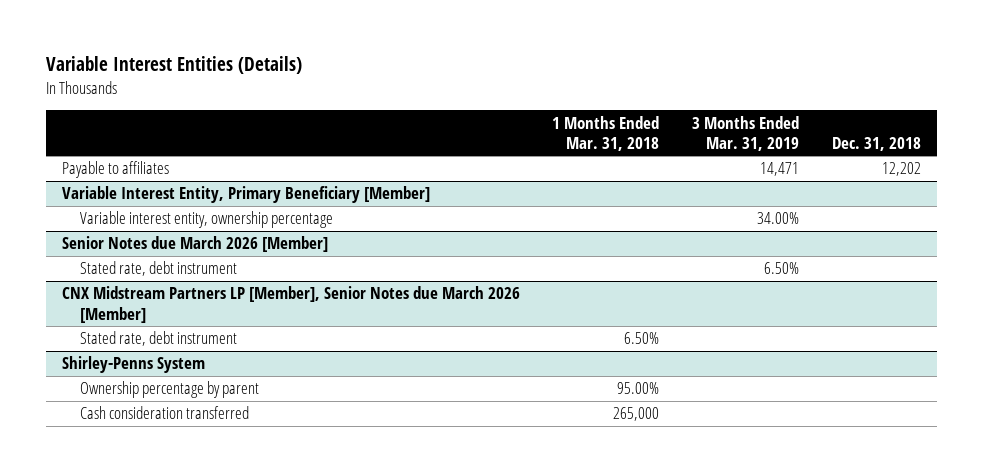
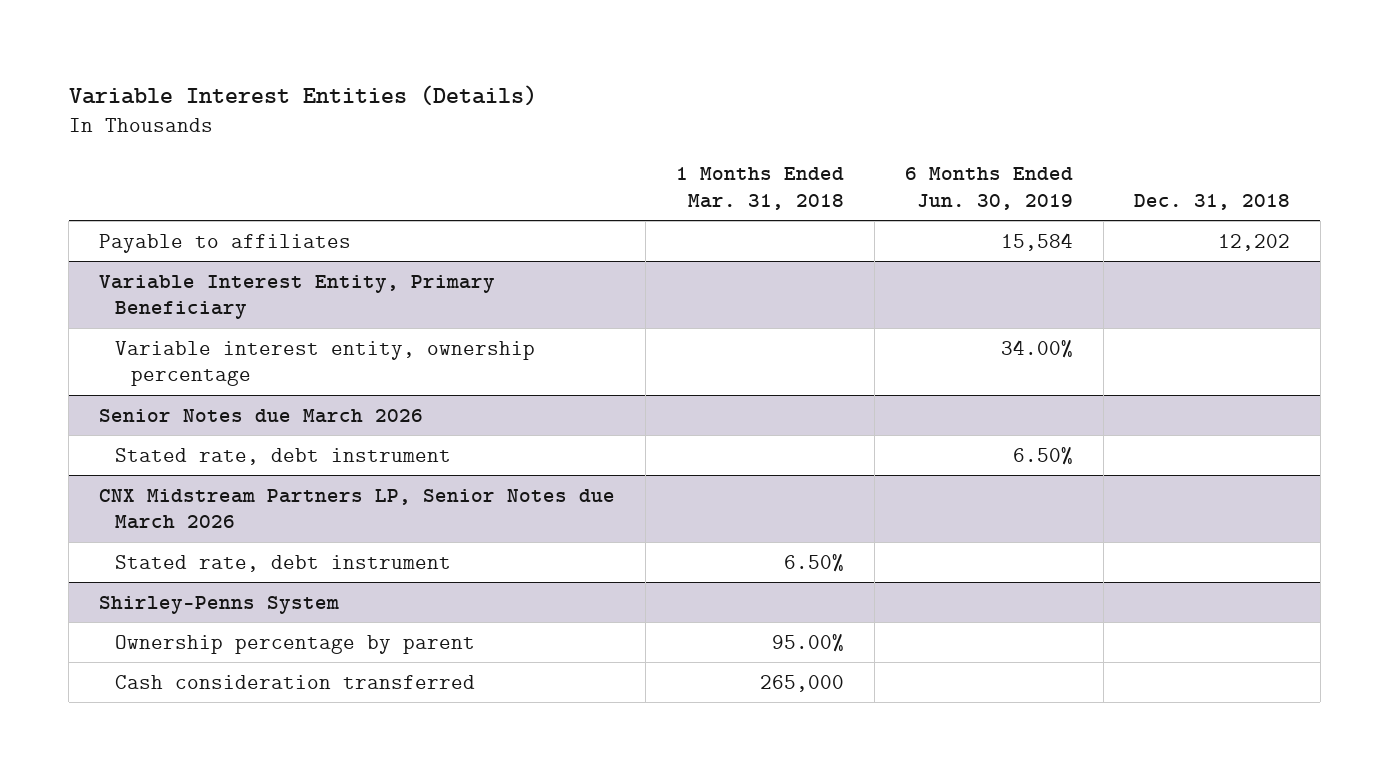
[691,115,799,151] 3 Months Ended Mar. 31, 2019 -> none
none -> [905,167,1074,210] 6 Months Ended Jun. 30, 2019
[61,186,430,204] Variable Interest Entity, Primary Beneficiary [Member] -> [99,274,496,320] Variable Interest Entity, Primary Beneficiary
[61,236,328,253] Senior Notes due March 2026 [Member] -> [99,408,424,423] Senior Notes due March 2026
[61,286,520,323] CNX Midstream Partners LP [Member], Senior Notes due March 2026 [Member] -> [99,488,616,530] CNX Midstream Partners LP, Senior Notes due March 2026

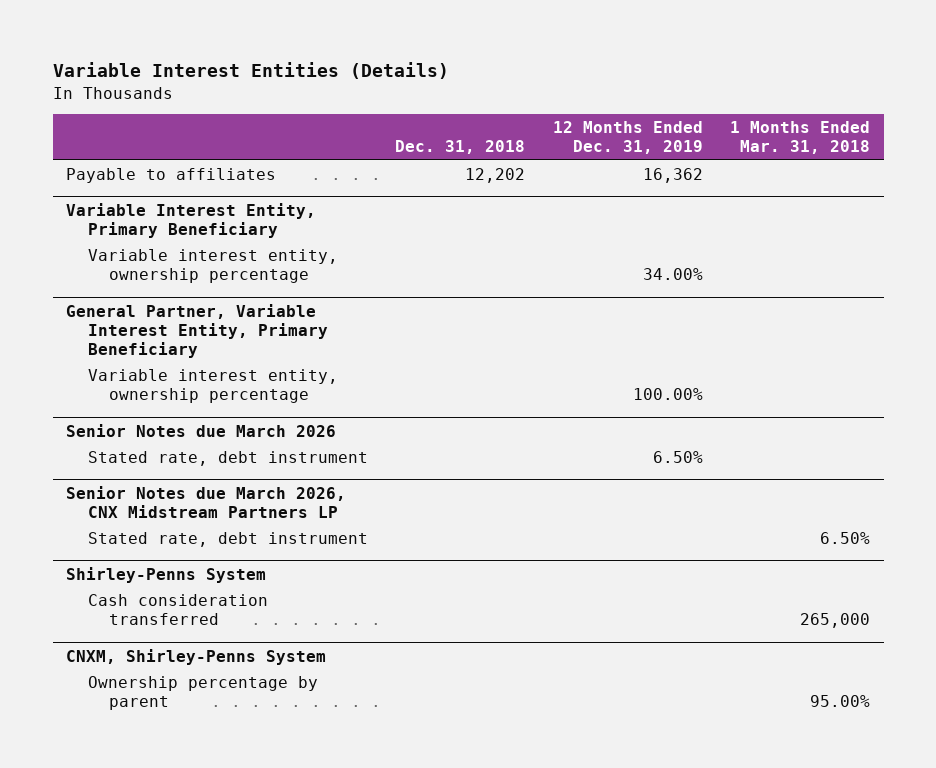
[905,167,1074,210] 6 Months Ended Jun. 30, 2019 -> none
none -> [552,121,703,155] 12 Months Ended Dec. 31, 2019
none -> [66,303,328,358] General Partner, Variable Interest Entity, Primary Beneficiary
none -> [87,368,338,404] Variable interest entity, ownership percentage
[99,488,616,530] CNX Midstream Partners LP, Senior Notes due March 2026 -> [66,485,347,518] Senior Notes due March 2026, CNX Midstream Partners LP
[115,634,476,654] Ownership percentage by parent -> none
none -> [66,648,327,665] CNXM, Shirley-Penns System
none -> [87,675,318,711] Ownership percentage by parent

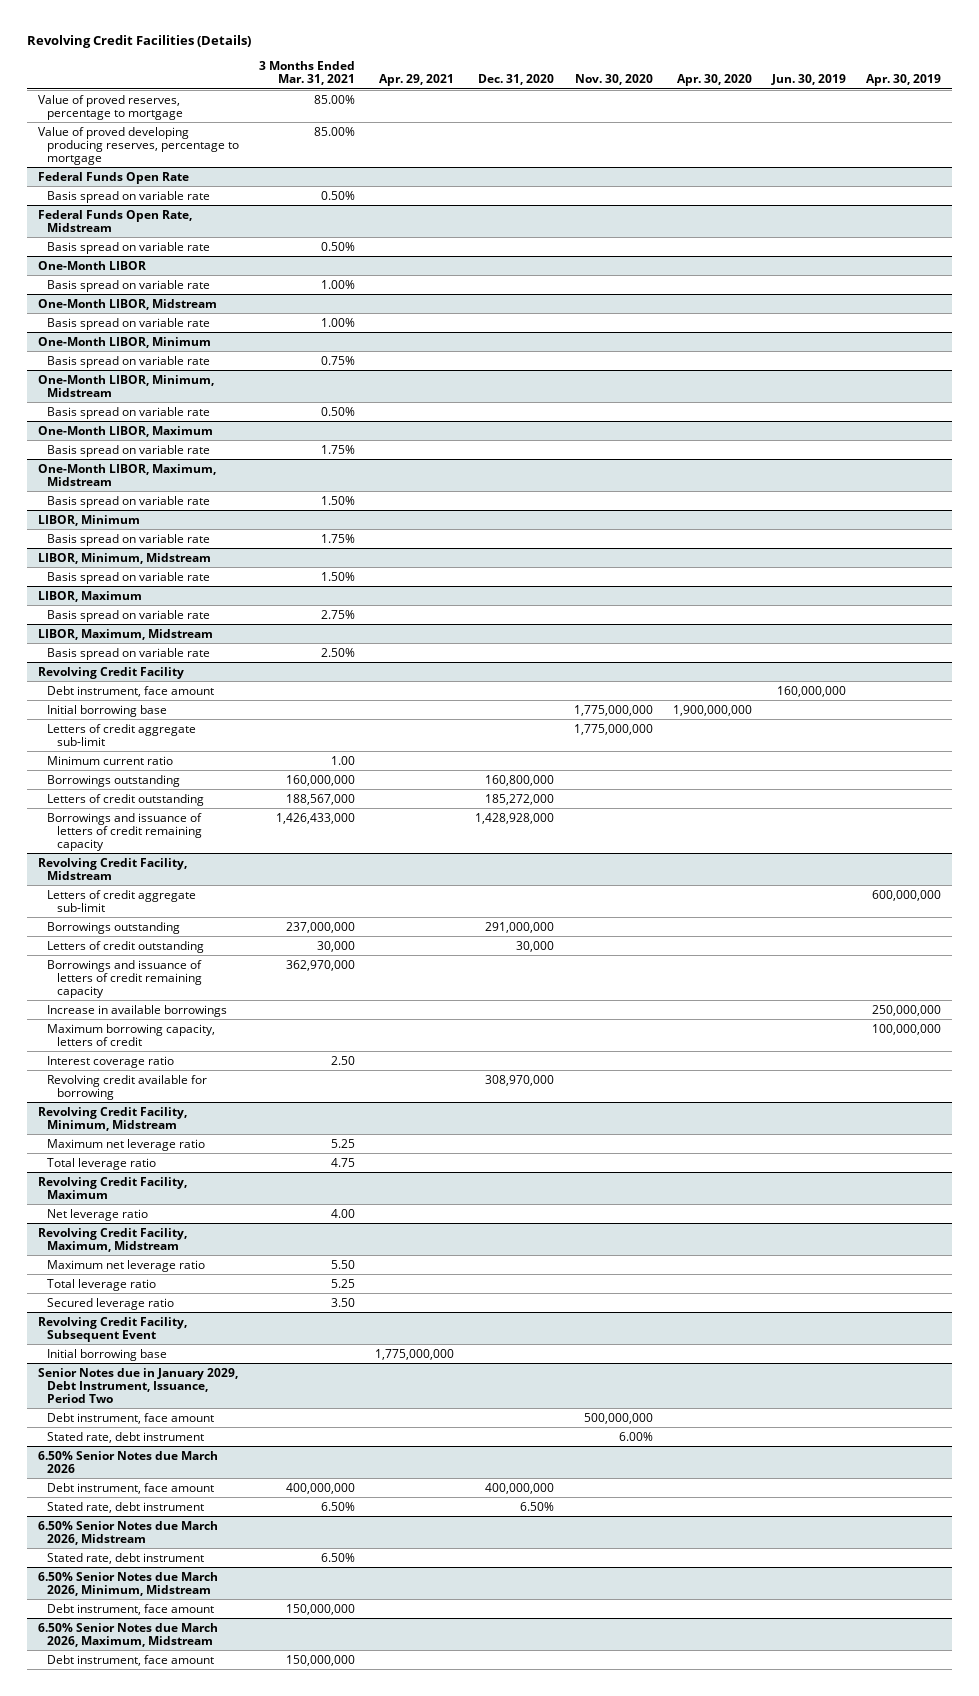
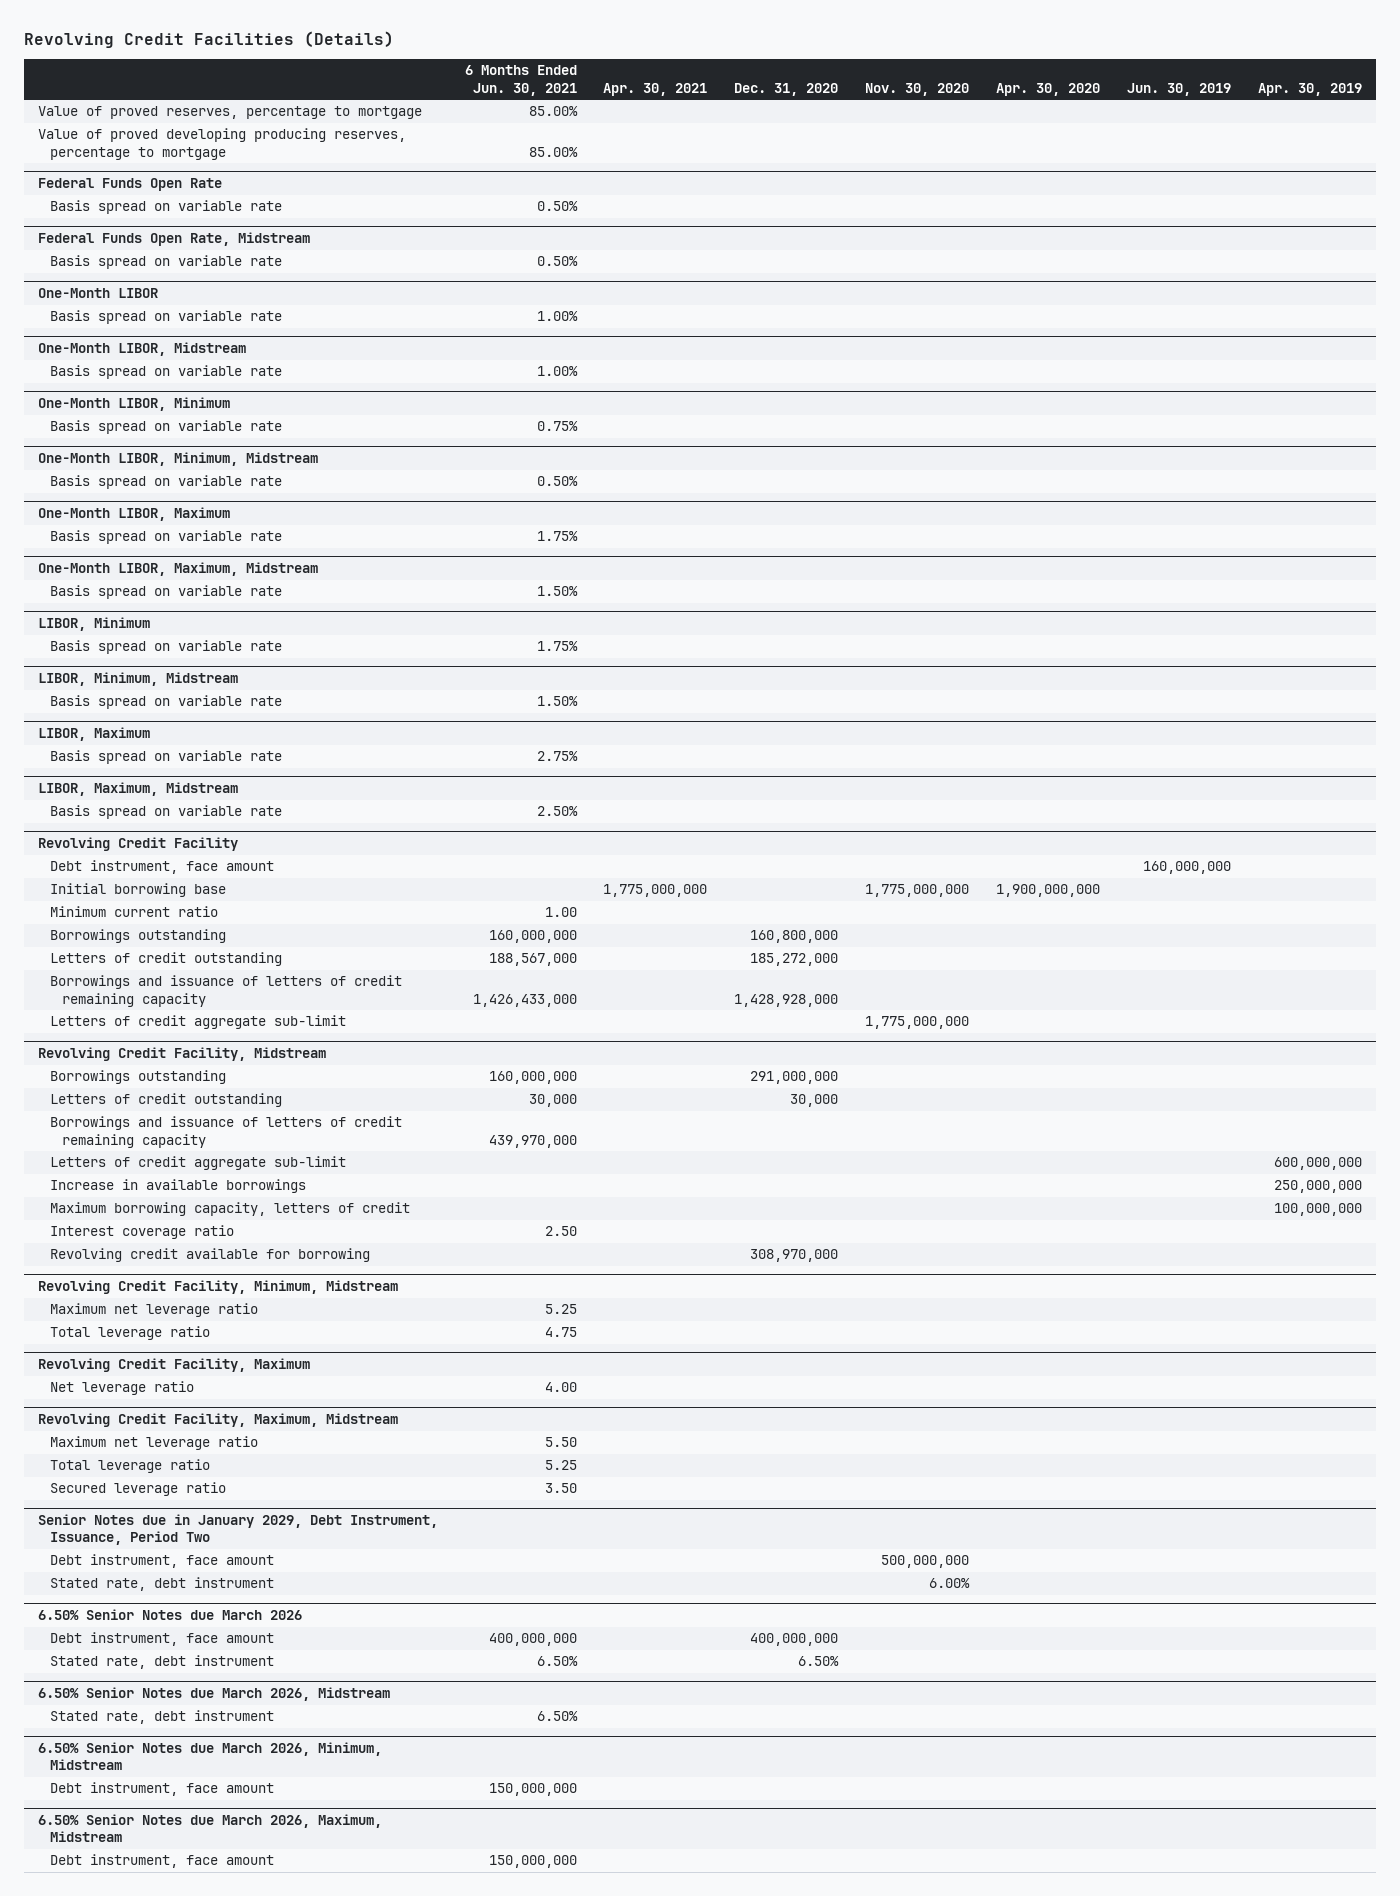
[259,61,356,86] 3 Months Ended Mar. 31, 2021 -> none
[379,74,455,87] Apr. 29, 2021 -> none
none -> [464,65,577,96] 6 Months Ended Jun. 30, 2021
none -> [603,82,708,96] Apr. 30, 2021
[47,723,197,746] Letters of credit aggregate sub-limit -> [49,1015,346,1030] Letters of credit aggregate sub-limit
[47,889,197,912] Letters of credit aggregate sub-limit -> [49,1156,346,1171] Letters of credit aggregate sub-limit
[37,1316,187,1342] Revolving Credit Facility, Subsequent Event -> none
[47,1348,168,1361] Initial borrowing base -> none

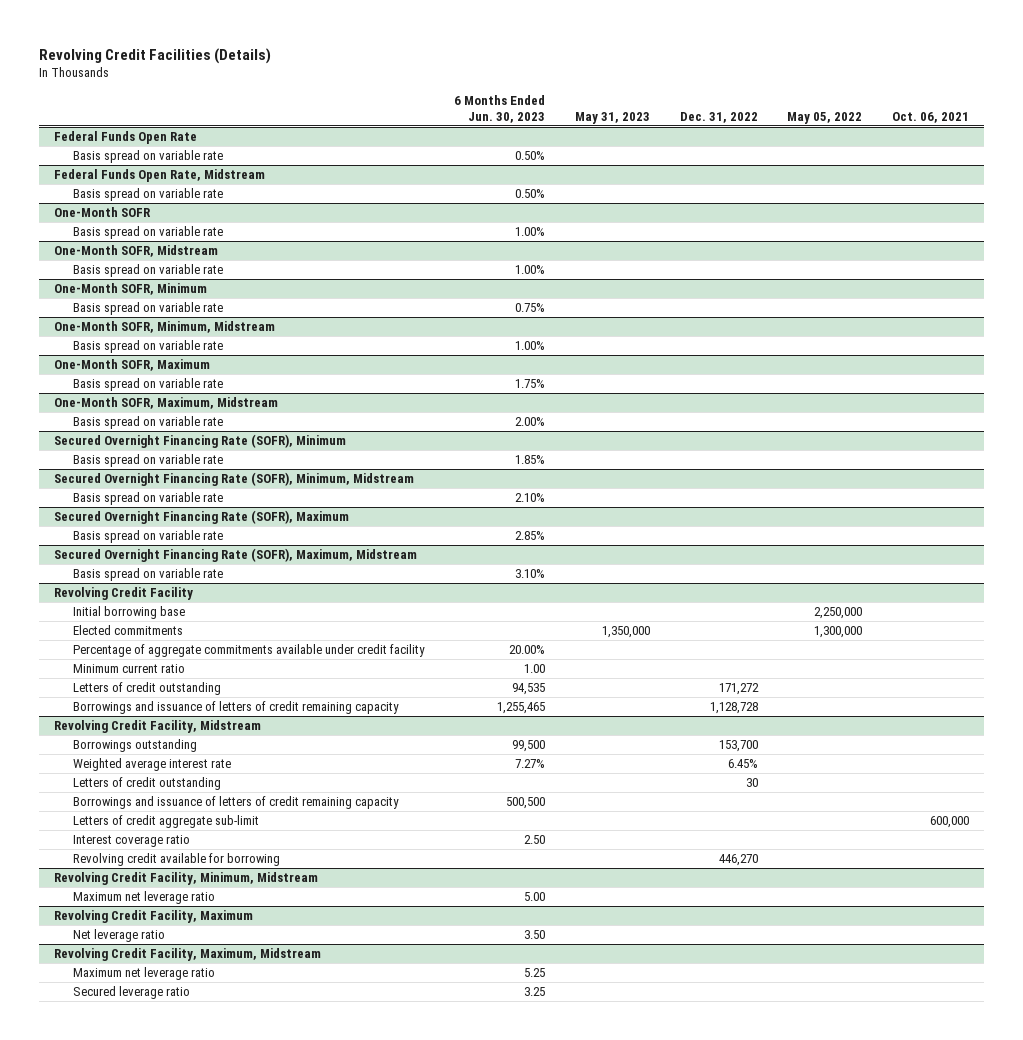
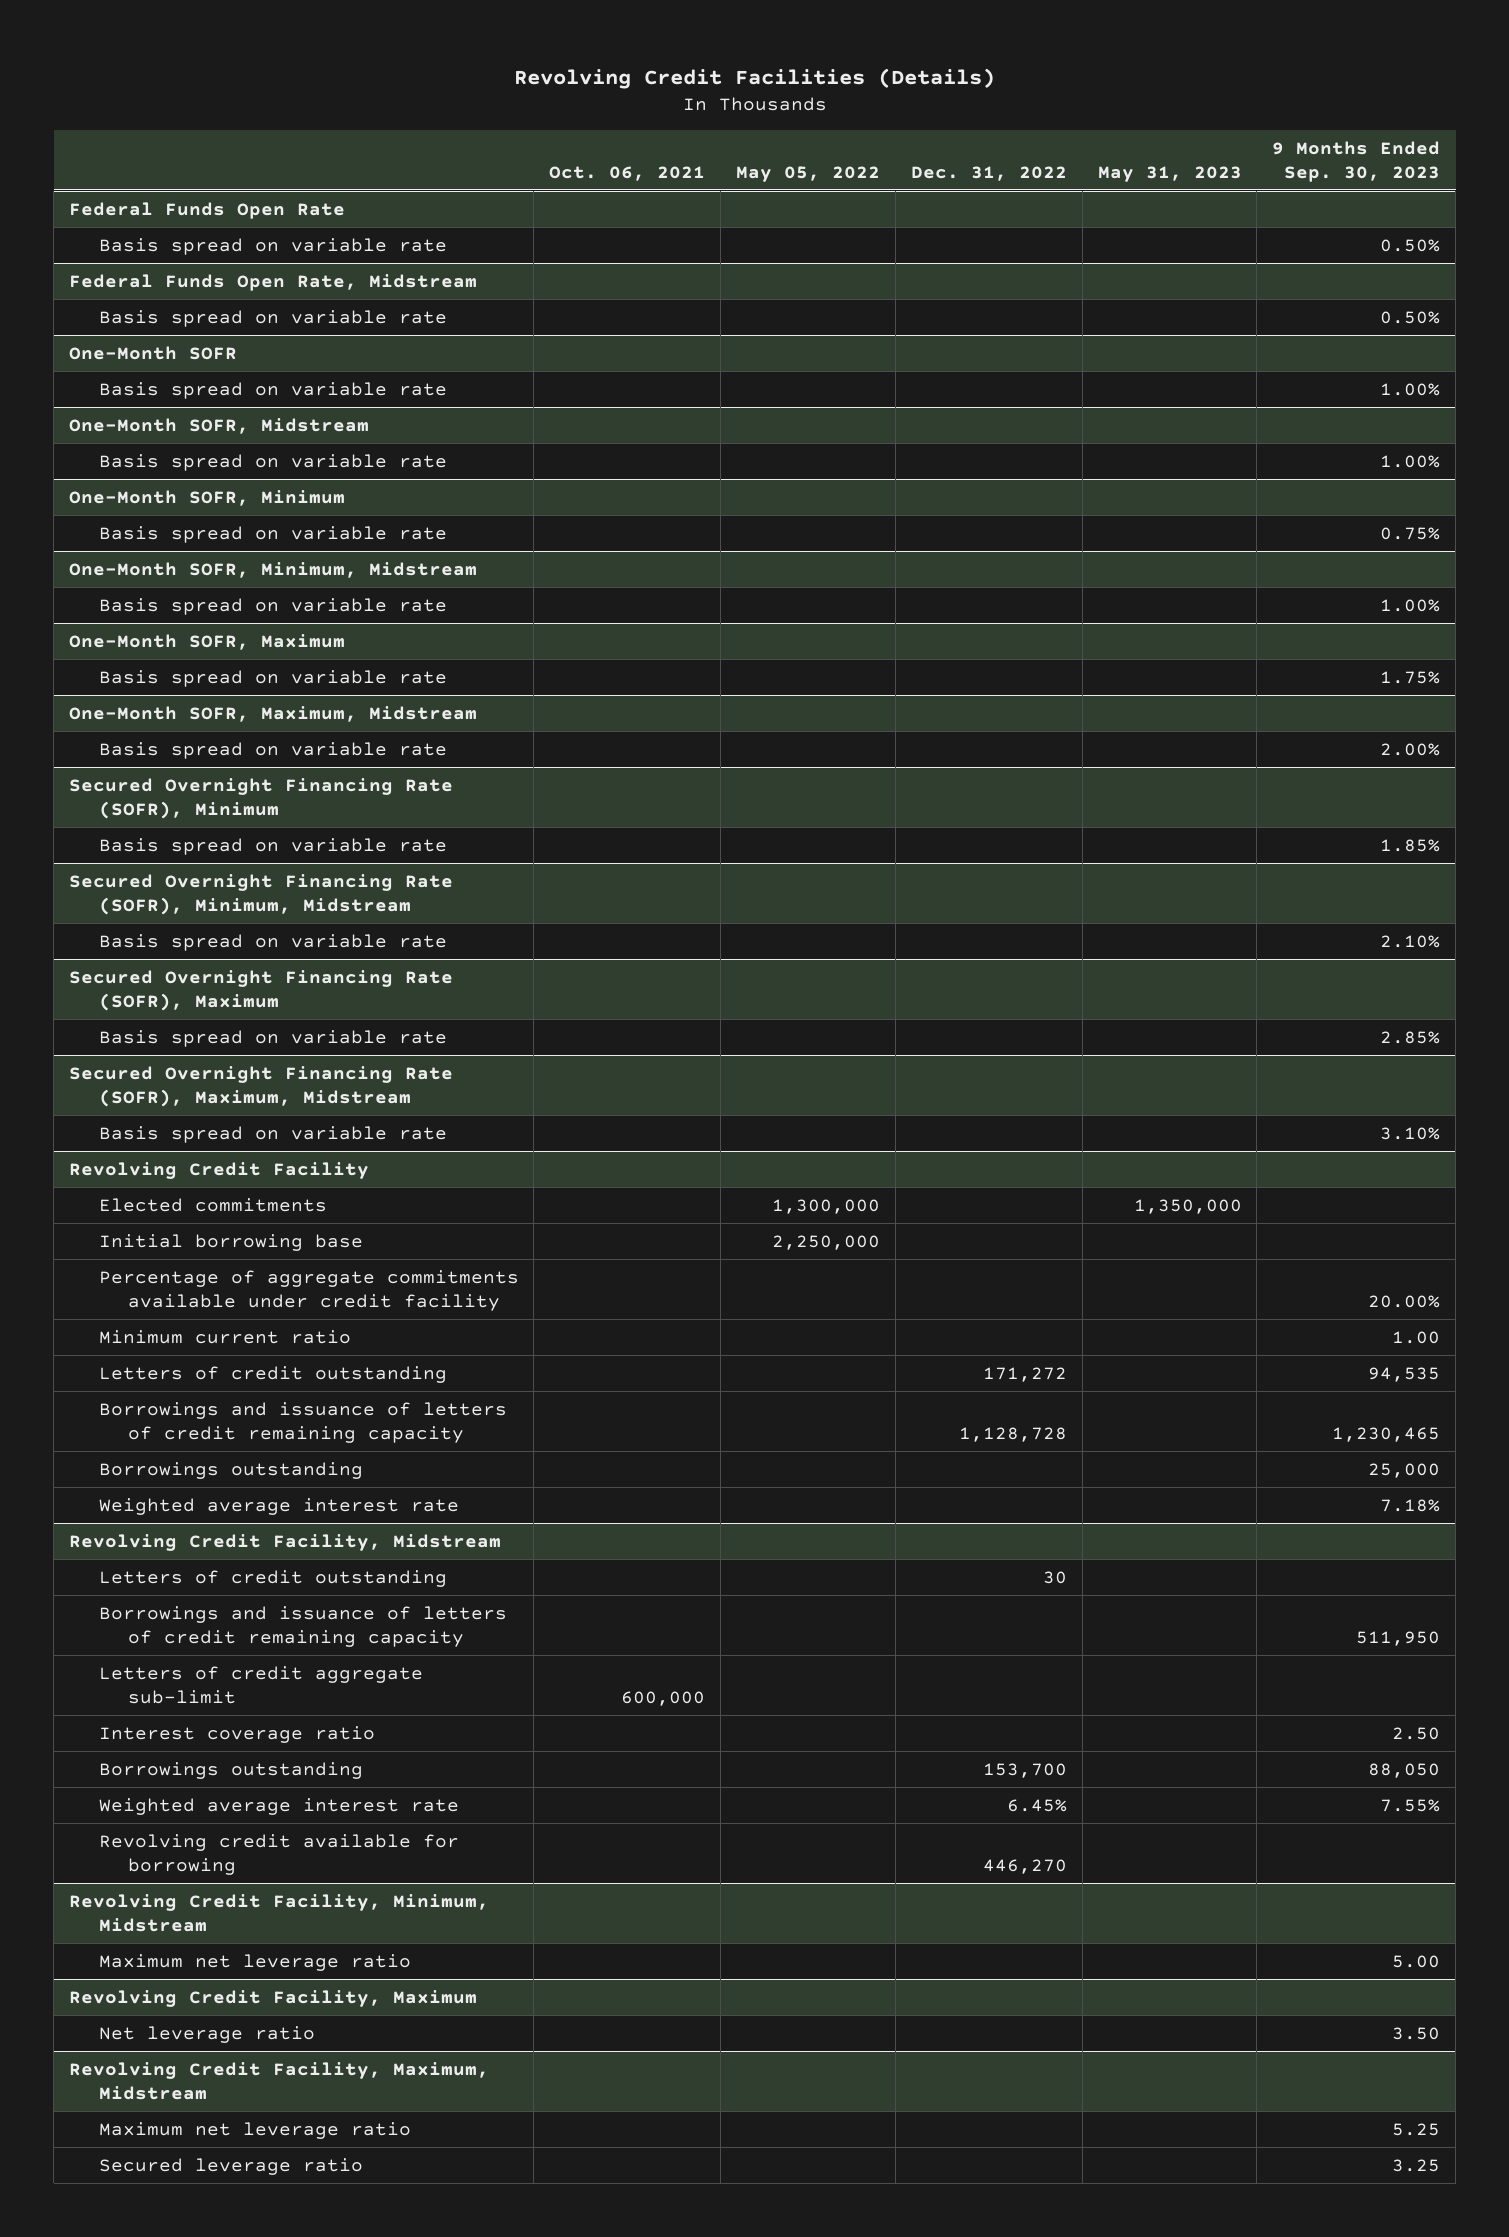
[453,94,545,123] 6 Months Ended Jun. 30, 2023 -> none
none -> [1272,140,1441,182] 9 Months Ended Sep. 30, 2023
[73,606,186,620] Initial borrowing base -> [98,1233,363,1251] Initial borrowing base
none -> [98,1461,363,1479] Borrowings outstanding
none -> [98,1497,459,1515] Weighted average interest rate
[73,739,198,753] Borrowings outstanding -> [98,1761,363,1779] Borrowings outstanding
[73,758,232,772] Weighted average interest rate -> [98,1797,459,1815] Weighted average interest rate

